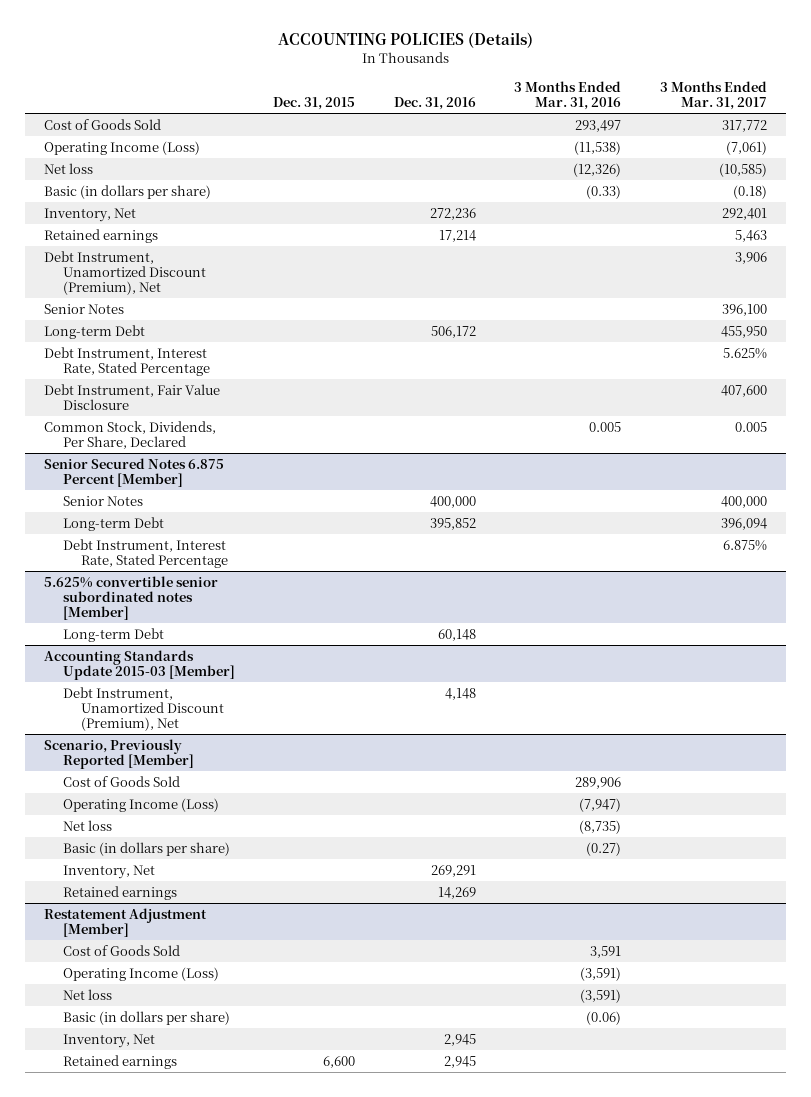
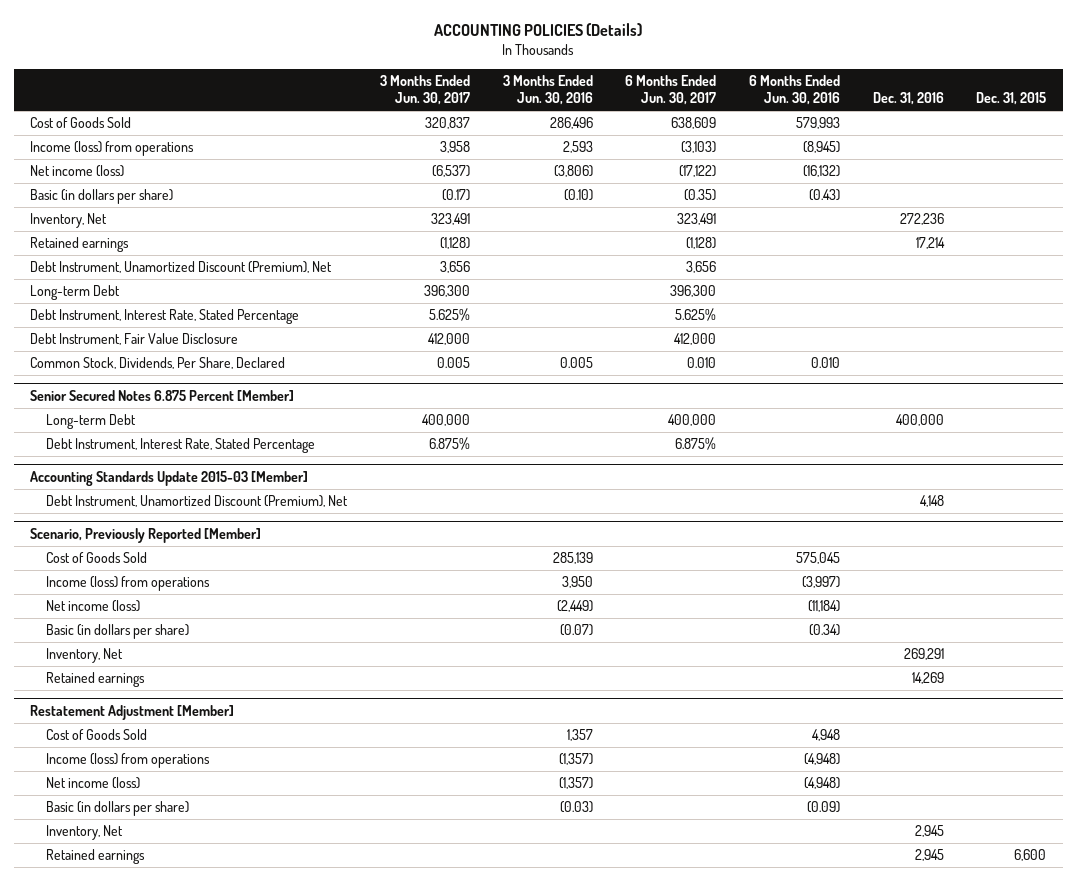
[514,80,622,110] 3 Months Ended Mar. 31, 2016 -> none
[659,80,767,110] 3 Months Ended Mar. 31, 2017 -> none
none -> [379,74,470,106] 3 Months Ended Jun. 30, 2017
none -> [502,74,593,106] 3 Months Ended Jun. 30, 2016
none -> [625,74,717,106] 6 Months Ended Jun. 30, 2017
none -> [748,74,840,106] 6 Months Ended Jun. 30, 2016
[44,140,201,155] Operating Income (Loss) -> [30,141,195,157] Income (loss) from operations
[44,162,94,174] Net loss -> [30,165,125,178] Net income (loss)
[44,324,146,339] Long-term Debt -> none
[44,303,125,314] Senior Notes -> [30,285,121,301] Long-term Debt
[62,516,164,531] Long-term Debt -> none
[62,495,143,506] Senior Notes -> [46,414,137,430] Long-term Debt
[44,575,219,620] 5.625% convertible senior subordinated notes [Member] -> none
[62,627,164,642] Long-term Debt -> none
[62,797,219,812] Operating Income (Loss) -> [46,576,211,592] Income (loss) from operations
[62,819,112,831] Net loss -> [46,600,141,613] Net income (loss)
[62,966,219,981] Operating Income (Loss) -> [46,753,211,769] Income (loss) from operations
[62,988,112,1000] Net loss -> [46,777,141,790] Net income (loss)

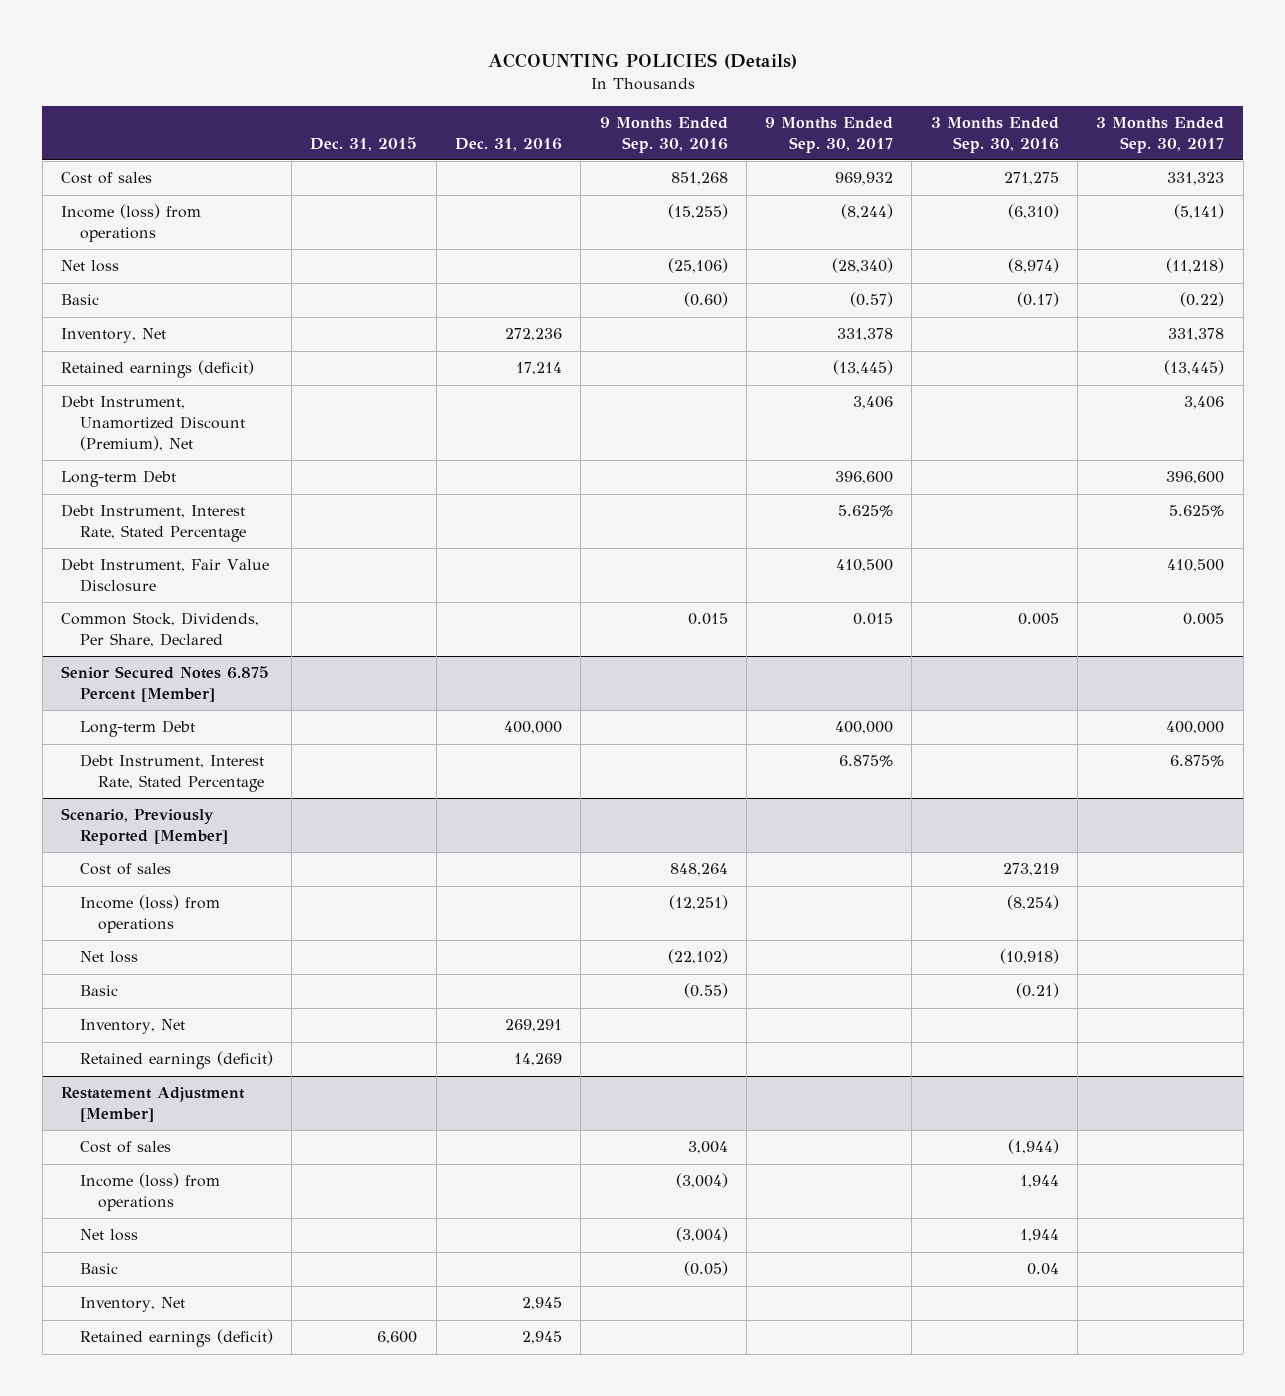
[379,74,470,106] 3 Months Ended Jun. 30, 2017 -> none
[502,74,593,106] 3 Months Ended Jun. 30, 2016 -> none
[625,74,717,106] 6 Months Ended Jun. 30, 2017 -> none
[748,74,840,106] 6 Months Ended Jun. 30, 2016 -> none
none -> [599,116,728,153] 9 Months Ended Sep. 30, 2016
none -> [765,116,894,153] 9 Months Ended Sep. 30, 2017
none -> [930,116,1059,153] 3 Months Ended Sep. 30, 2016
none -> [1096,116,1225,153] 3 Months Ended Sep. 30, 2017
[30,117,132,129] Cost of Goods Sold -> [61,172,153,185] Cost of sales
[30,165,125,178] Net income (loss) -> [61,260,120,273] Net loss
[30,189,174,205] Basic (in dollars per share) -> [61,294,100,306] Basic
[30,237,130,253] Retained earnings -> [61,360,255,379] Retained earnings (deficit)
[30,470,309,486] Accounting Standards Update 2015-03 [Member] -> none
[46,495,349,508] Debt Instrument, Unamortized Discount (Premium), Net -> none
[46,552,148,564] Cost of Goods Sold -> [79,863,171,876] Cost of sales
[46,600,141,613] Net income (loss) -> [79,951,138,964] Net loss
[46,624,190,640] Basic (in dollars per share) -> [79,985,118,997] Basic
[46,672,146,688] Retained earnings -> [79,1051,273,1070] Retained earnings (deficit)
[46,729,148,741] Cost of Goods Sold -> [79,1141,171,1154] Cost of sales
[46,777,141,790] Net income (loss) -> [79,1229,138,1242] Net loss
[46,801,190,817] Basic (in dollars per share) -> [79,1263,118,1275] Basic
[46,849,146,865] Retained earnings -> [79,1329,273,1348] Retained earnings (deficit)

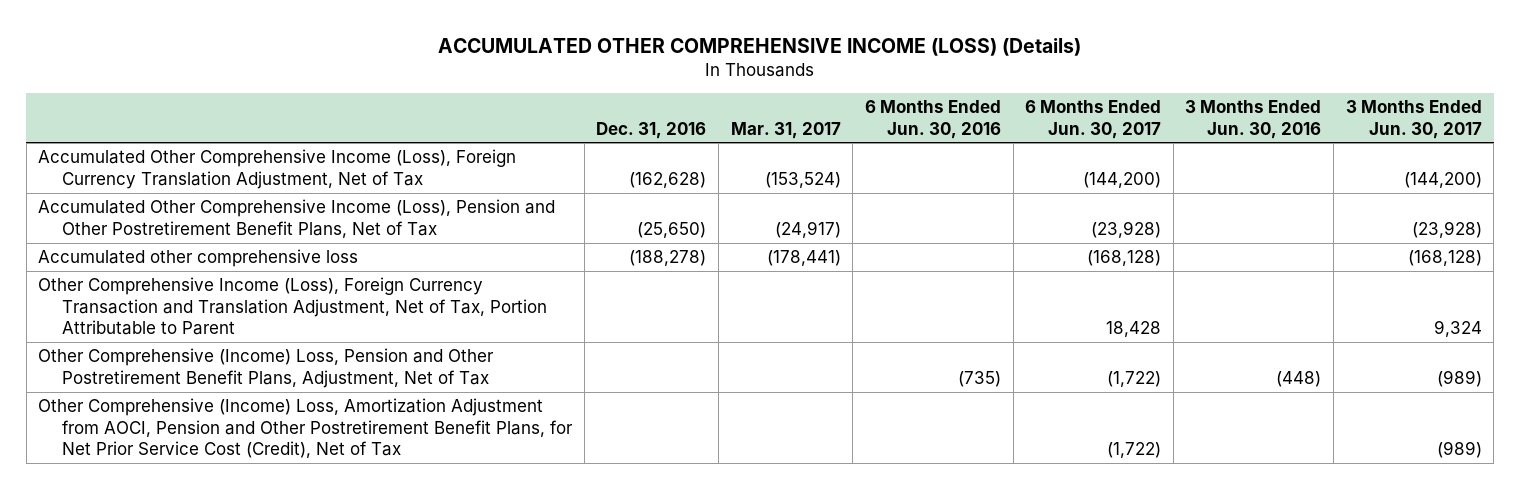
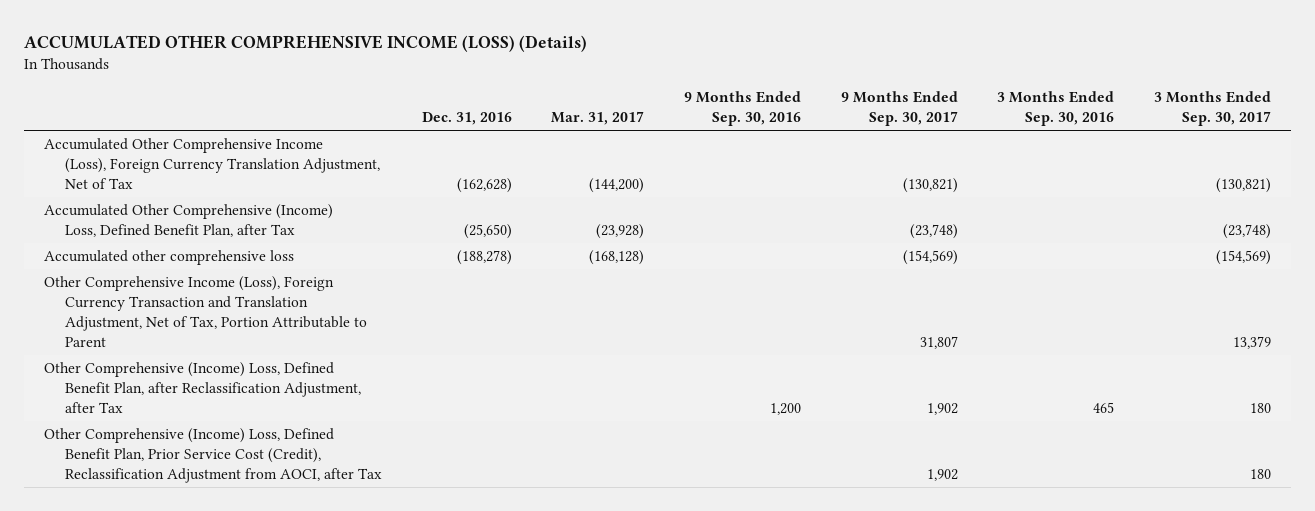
[864,100,1001,139] 6 Months Ended Jun. 30, 2016 -> none
[1025,100,1162,139] 6 Months Ended Jun. 30, 2017 -> none
[1185,100,1322,139] 3 Months Ended Jun. 30, 2016 -> none
[1345,100,1482,139] 3 Months Ended Jun. 30, 2017 -> none
none -> [684,91,802,127] 9 Months Ended Sep. 30, 2016
none -> [840,91,958,127] 9 Months Ended Sep. 30, 2017
none -> [997,91,1115,127] 3 Months Ended Sep. 30, 2016
none -> [1153,91,1271,127] 3 Months Ended Sep. 30, 2017
[764,171,841,188] (153,524) -> [589,177,645,193] (144,200)
[38,199,556,238] Accumulated Other Comprehensive Income (Loss), Pension and Other Postretirement Benefit Plans, Net of Tax -> [43,204,333,237] Accumulated Other Comprehensive (Income) Loss, Defined Benefit Plan, after Tax
[774,220,841,238] (24,917) -> [596,223,645,239] (23,928)
[766,250,841,267] (178,441) -> [589,250,645,266] (168,128)
[38,348,495,388] Other Comprehensive (Income) Loss, Pension and Other Postretirement Benefit Plans, Adjustment, Net of Tax -> [43,362,362,413] Other Comprehensive (Income) Loss, Defined Benefit Plan, after Reclassification Adjustment, after Tax
[38,398,574,459] Other Comprehensive (Income) Loss, Amortization Adjustment from AOCI, Pension and Other Postretirement Benefit Plans, for Net Prior Service Cost (Credit), Net of Tax -> [43,428,383,483] Other Comprehensive (Income) Loss, Defined Benefit Plan, Prior Service Cost (Credit), Reclassification Adjustment from AOCI, after Tax

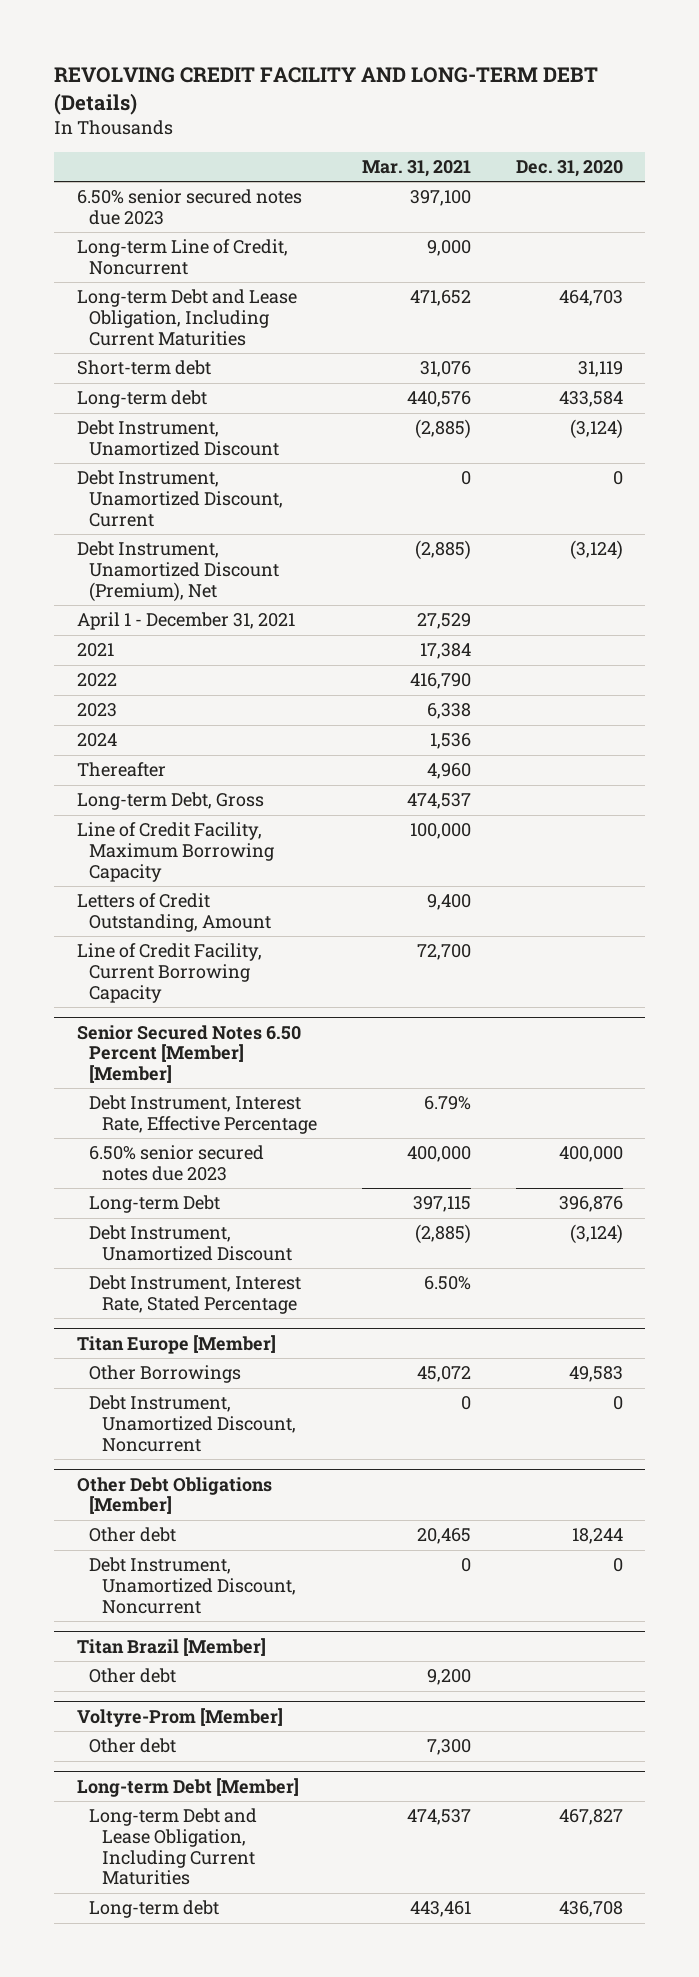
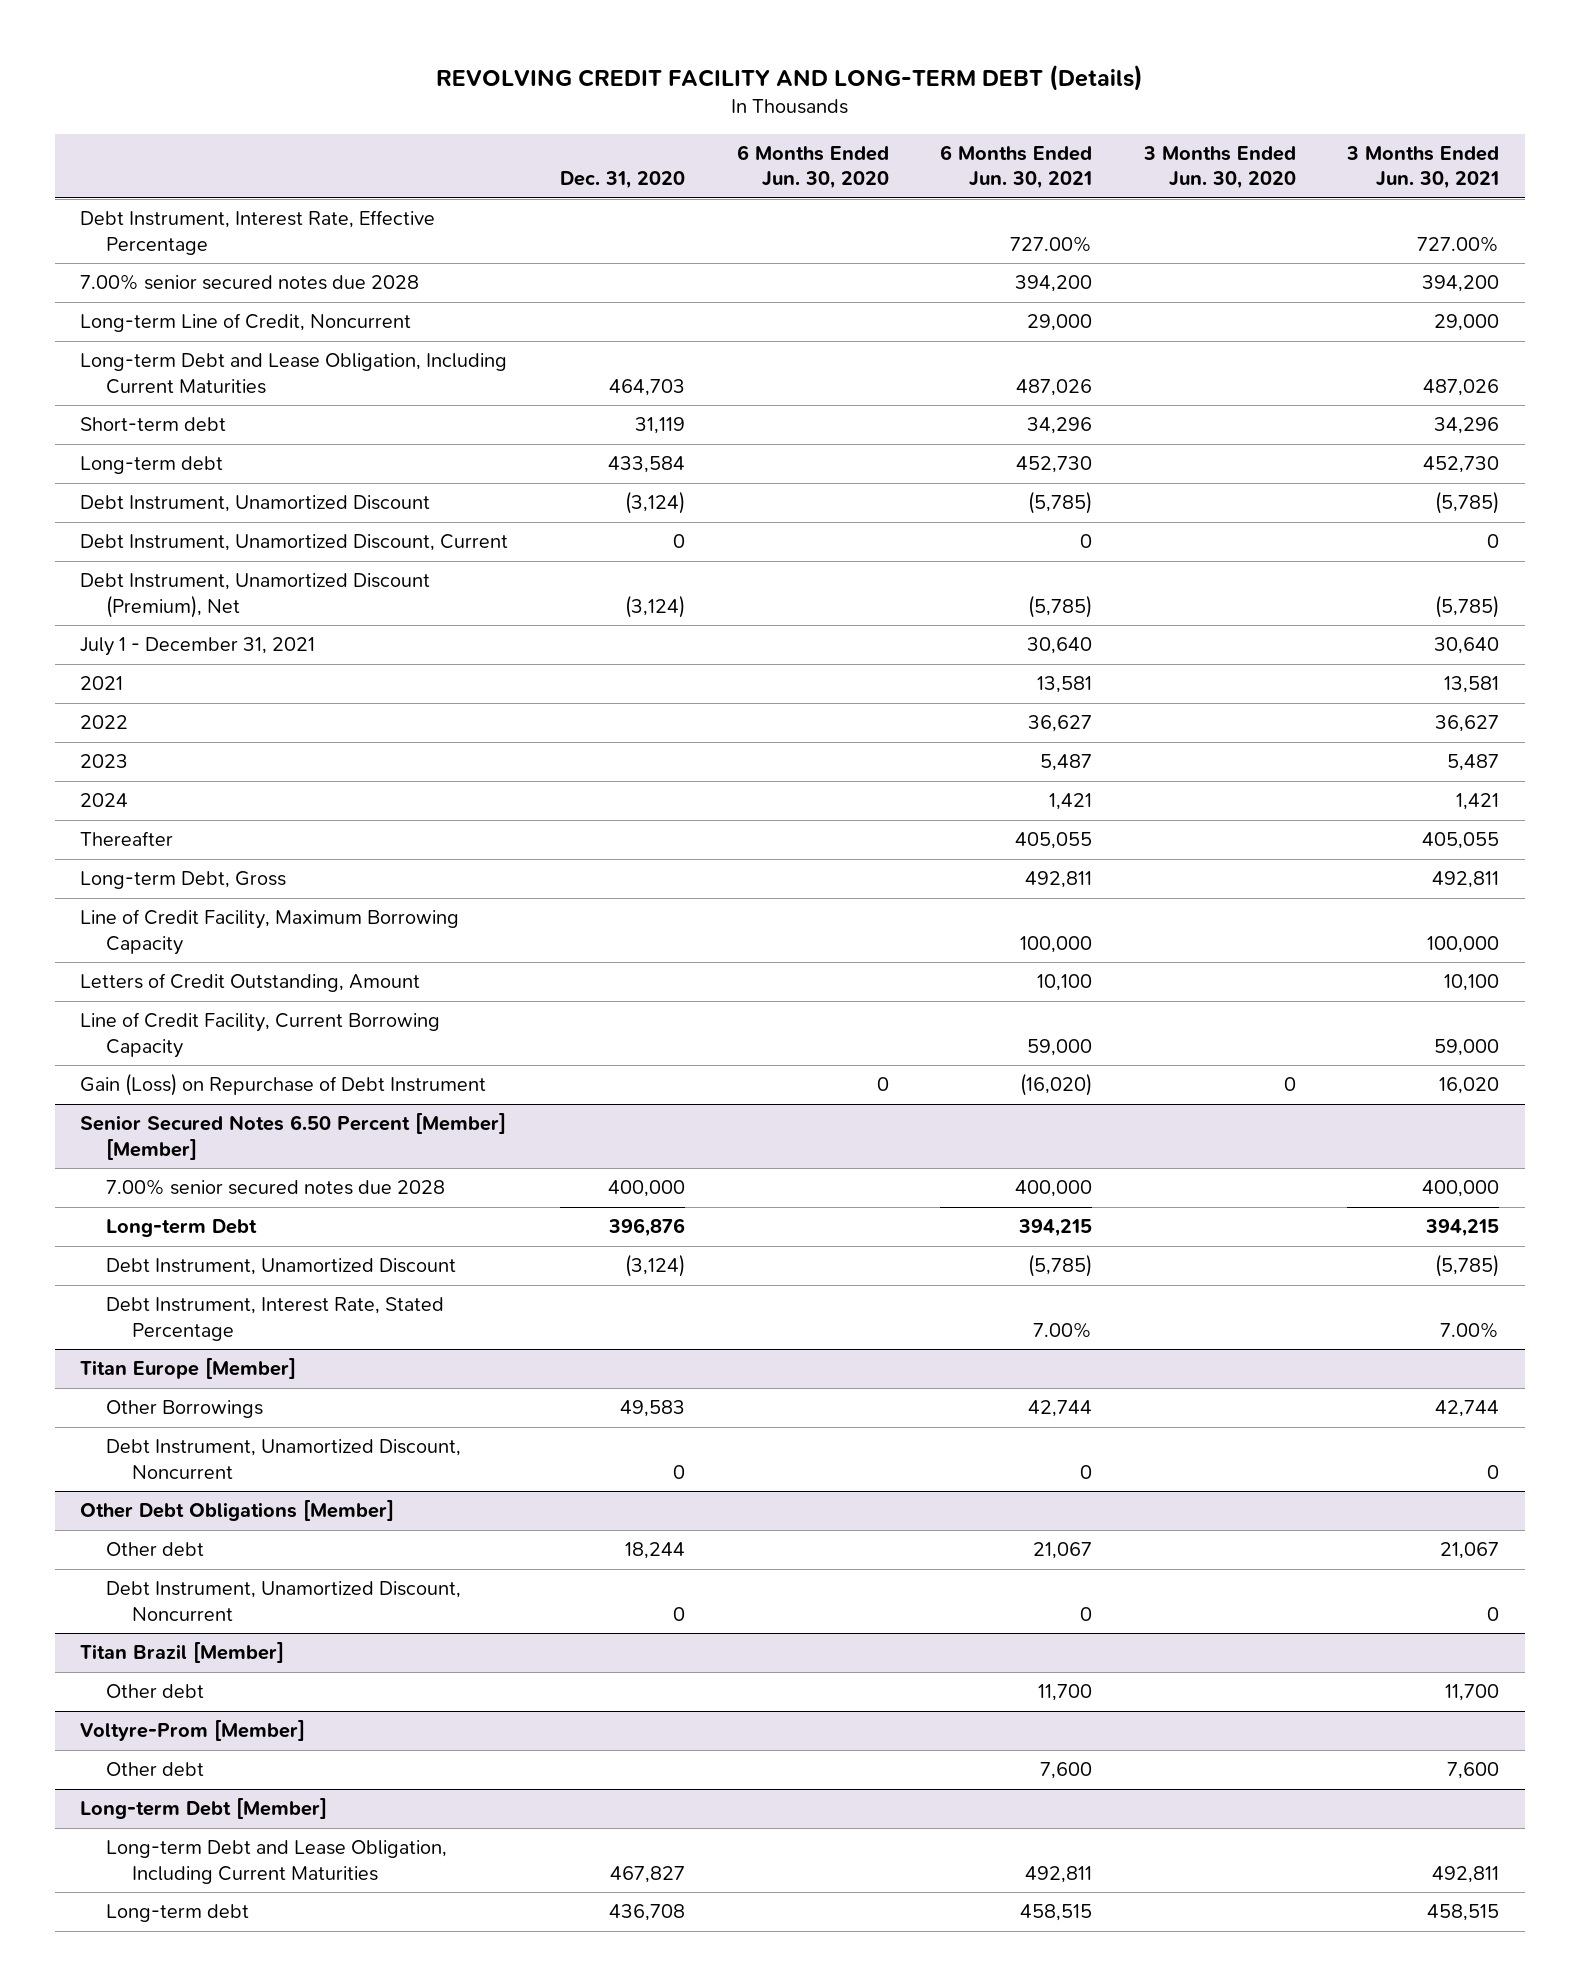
[361,160,471,178] Mar. 31, 2021 -> none
none -> [736,144,889,190] 6 Months Ended Jun. 30, 2020
none -> [940,144,1093,190] 6 Months Ended Jun. 30, 2021
none -> [1142,145,1296,190] 3 Months Ended Jun. 30, 2020
none -> [1346,145,1500,190] 3 Months Ended Jun. 30, 2021
none -> [80,210,436,255] Debt Instrument, Interest Rate, Effective Percentage
[76,189,302,225] 6.50% senior secured notes due 2023 -> [80,274,420,291] 7.00% senior secured notes due 2028
[76,612,295,631] April 1 - December 31, 2021 -> [80,637,316,657] July 1 - December 31, 2021
none -> [80,1073,487,1097] Gain (Loss) on Repurchase of Debt Instrument
[89,1095,318,1134] Debt Instrument, Interest Rate, Effective Percentage -> none
[89,1145,265,1181] 6.50% senior secured notes due 2023 -> [106,1179,446,1196] 7.00% senior secured notes due 2028

